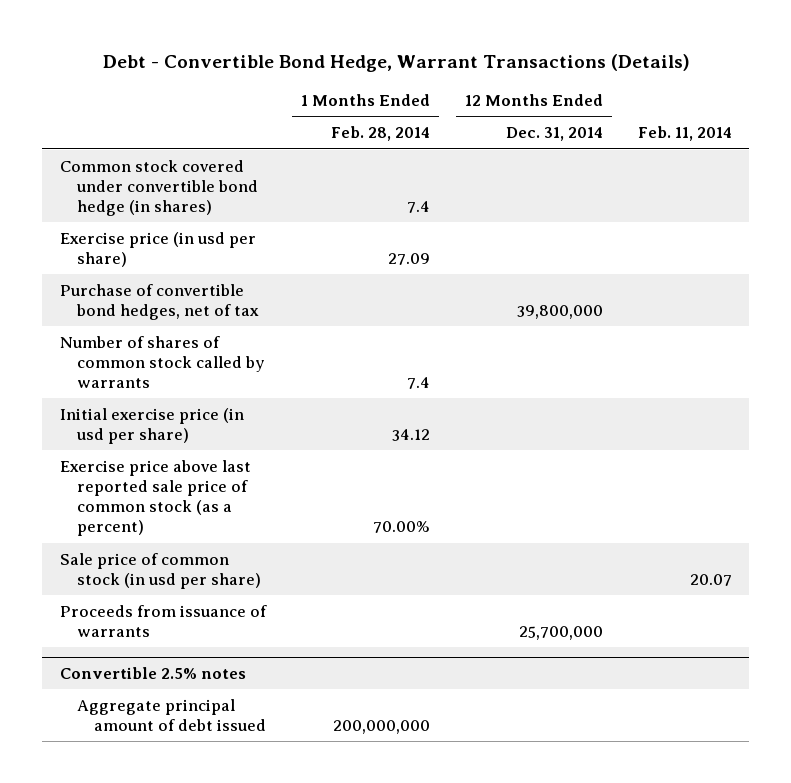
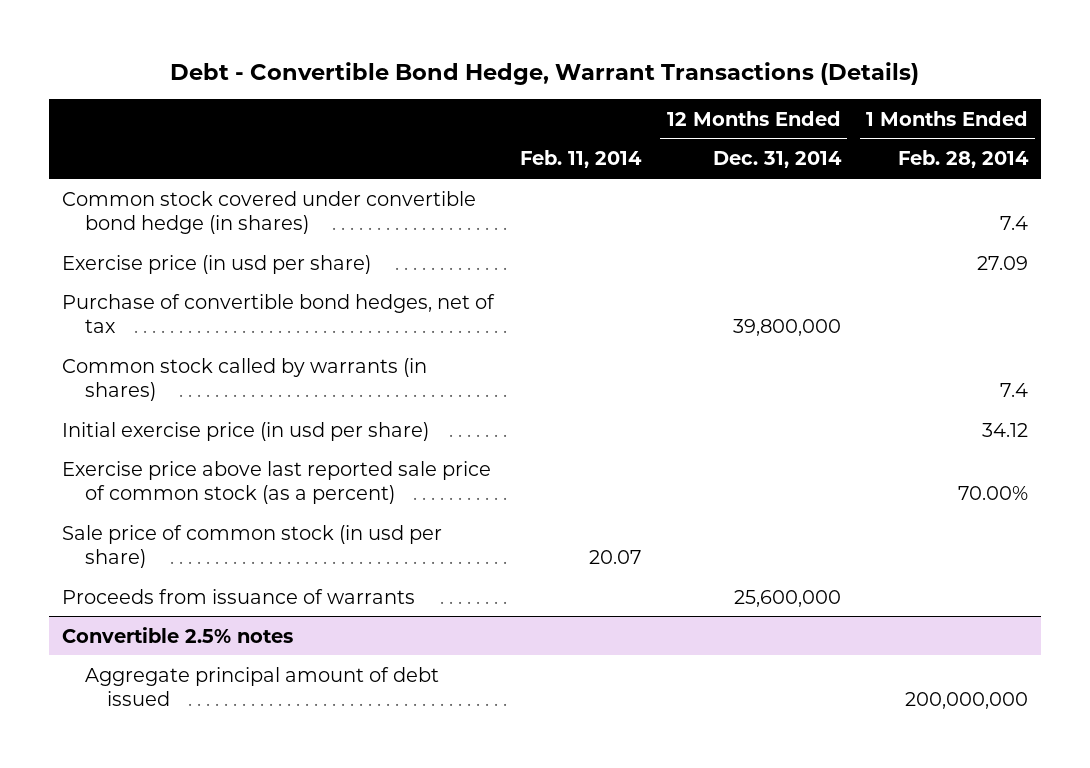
[59,335,265,389] Number of shares of common stock called by warrants -> [62,357,428,402] Common stock called by warrants (in shares)
[518,625,603,640] 25,700,000 -> [733,589,841,607] 25,600,000

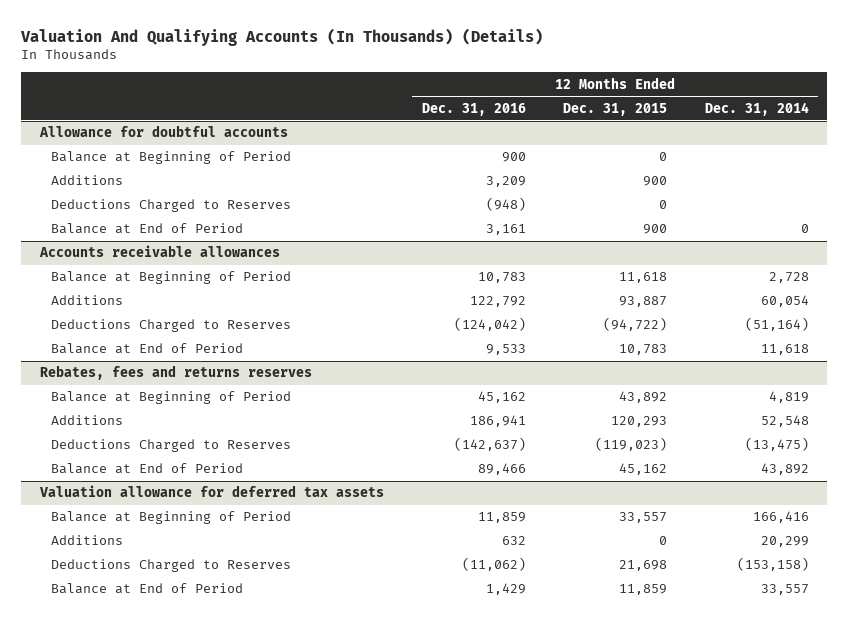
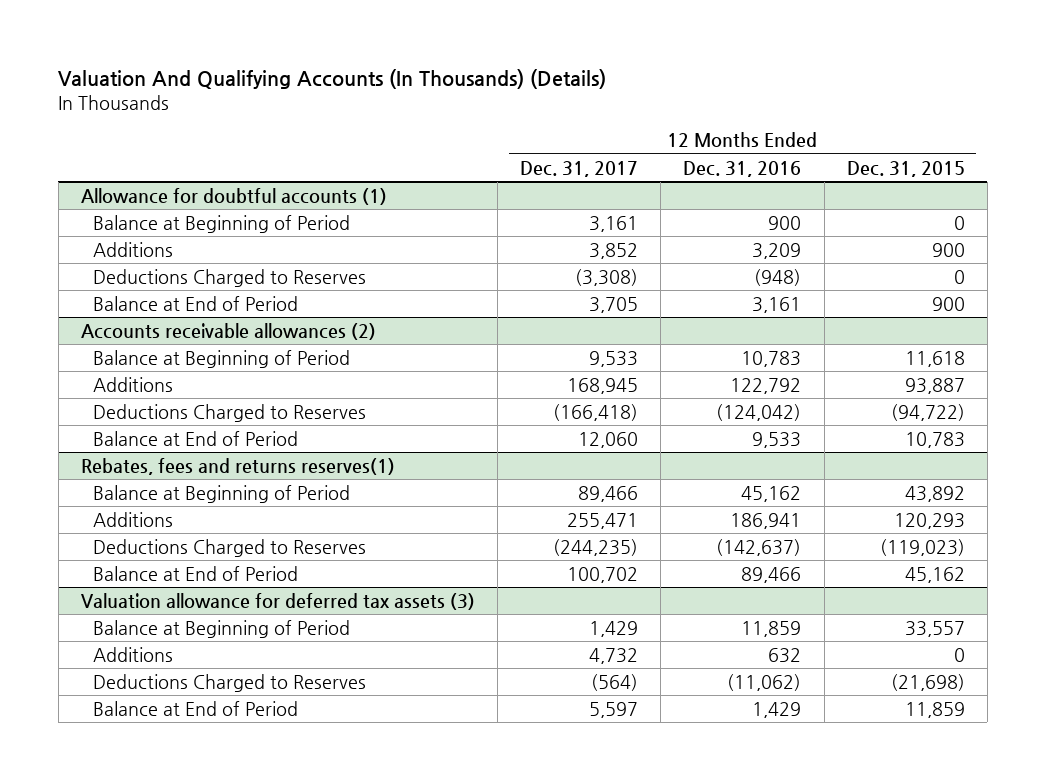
[704,101,809,116] Dec. 31, 2014 -> none
none -> [520,160,639,177] Dec. 31, 2017
[39,125,289,138] Allowance for doubtful accounts -> [80,187,387,205] Allowance for doubtful accounts (1)
[39,245,281,258] Accounts receivable allowances -> [80,322,376,340] Accounts receivable allowances (2)
[40,365,313,381] Rebates, fees and returns reserves -> [80,457,395,475] Rebates, fees and returns reserves(1)
[40,485,385,498] Valuation allowance for deferred tax assets -> [80,592,475,610] Valuation allowance for deferred tax assets (3)
[619,560,668,572] 21,698 -> [890,673,965,691] (21,698)

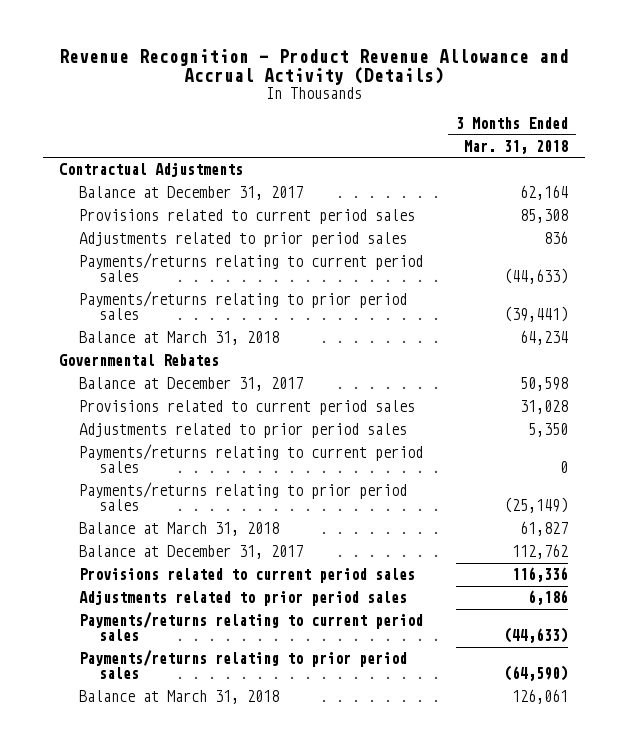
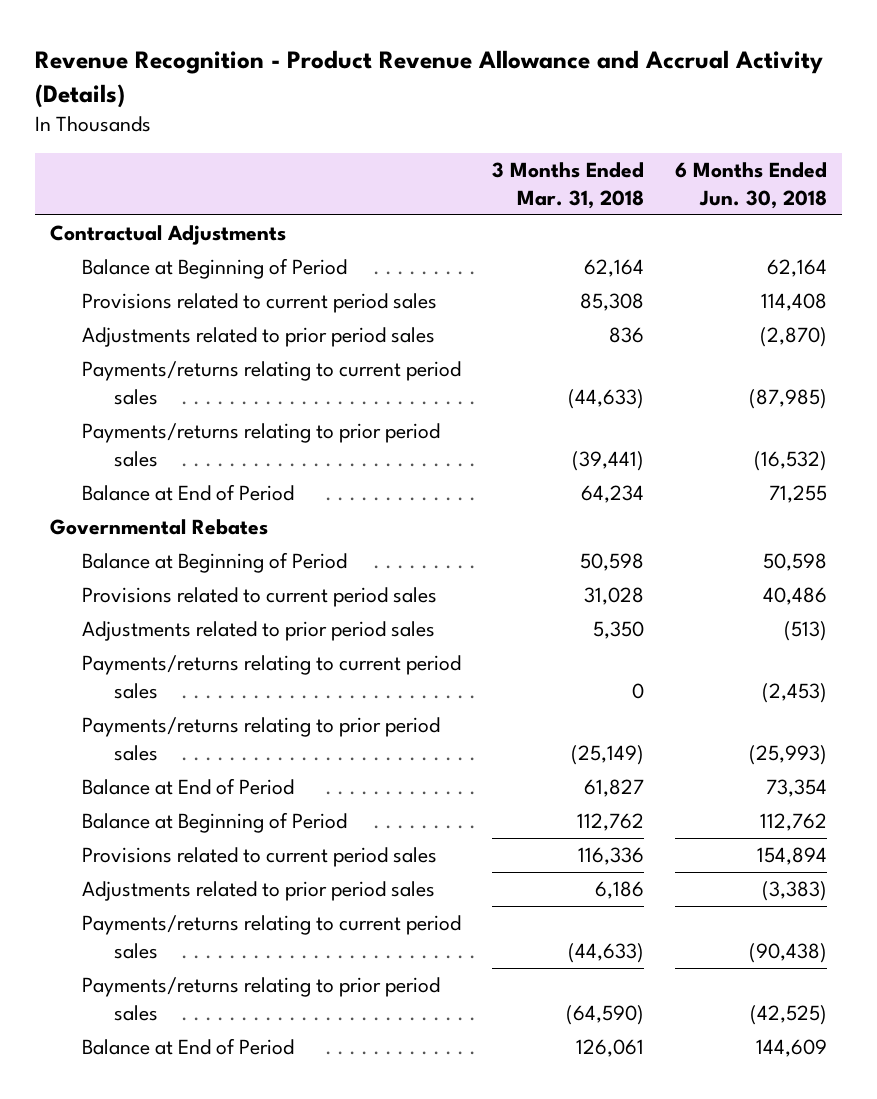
none -> [674,161,827,209] 6 Months Ended Jun. 30, 2018
[78,186,303,201] Balance at December 31, 2017 -> [81,258,347,280] Balance at Beginning of Period
[78,331,279,346] Balance at March 31, 2018 -> [81,484,294,502] Balance at End of Period
[78,377,303,392] Balance at December 31, 2017 -> [81,552,347,574] Balance at Beginning of Period
[78,522,279,537] Balance at March 31, 2018 -> [81,778,294,796] Balance at End of Period
[78,545,303,560] Balance at December 31, 2017 -> [81,812,347,834] Balance at Beginning of Period
[78,690,279,705] Balance at March 31, 2018 -> [81,1038,294,1056] Balance at End of Period

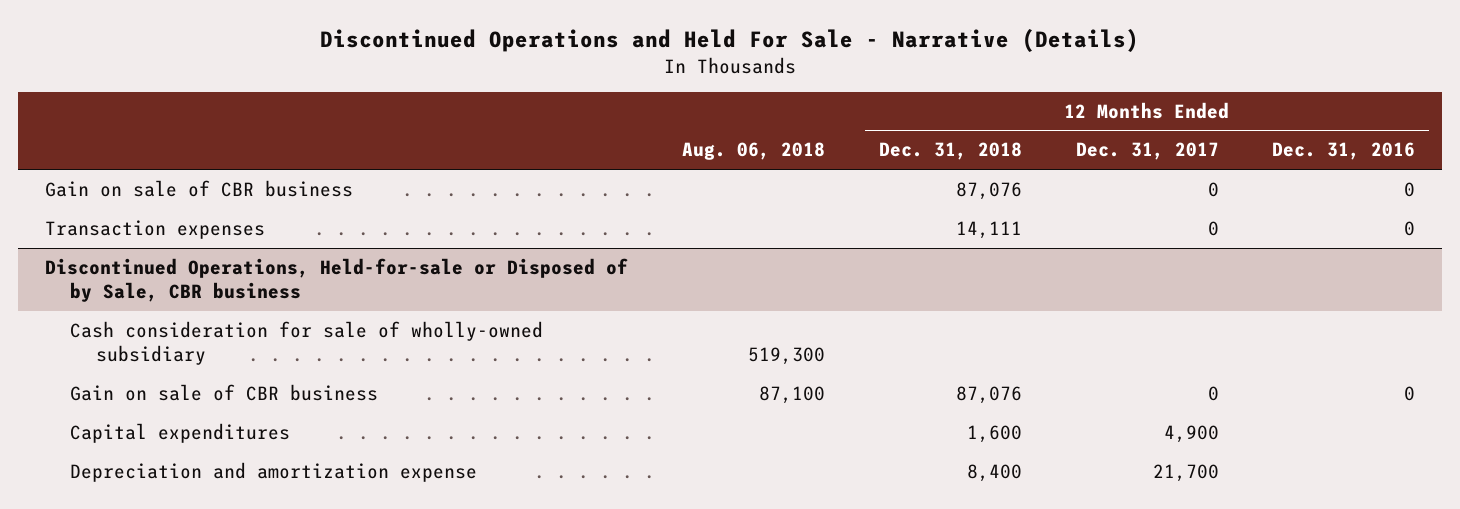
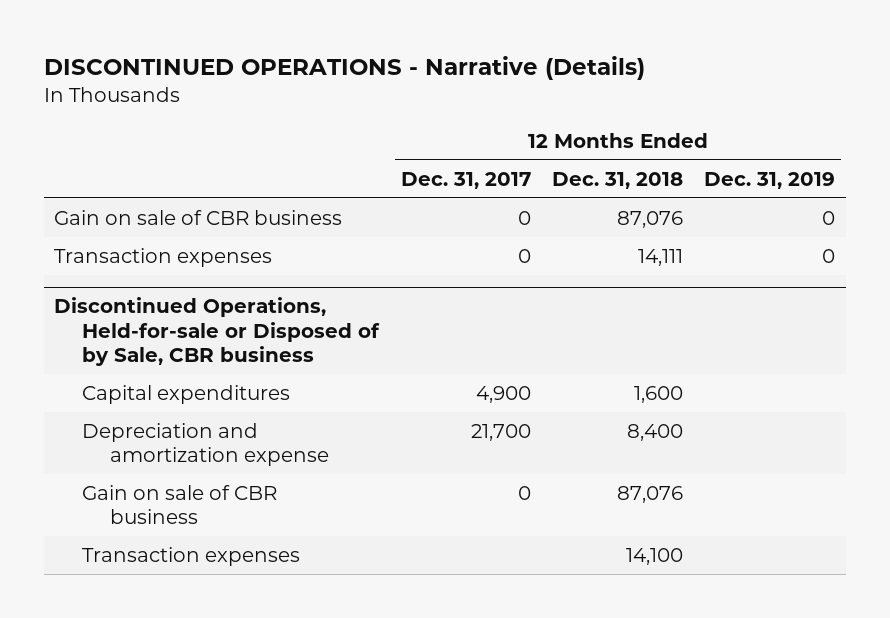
[320,29,1140,53] Discontinued Operations and Held For Sale - Narrative (Details) -> [43,55,645,80] DISCONTINUED OPERATIONS - Narrative (Details)
[681,142,825,161] Aug. 06, 2018 -> none
[1272,142,1416,161] Dec. 31, 2016 -> none
none -> [704,171,836,189] Dec. 31, 2019
[70,320,544,366] Cash consideration for sale of wholly-owned subsidiary -> none
[70,383,379,401] Gain on sale of CBR business -> [82,485,278,525] Gain on sale of CBR business
none -> [82,547,301,567] Transaction expenses

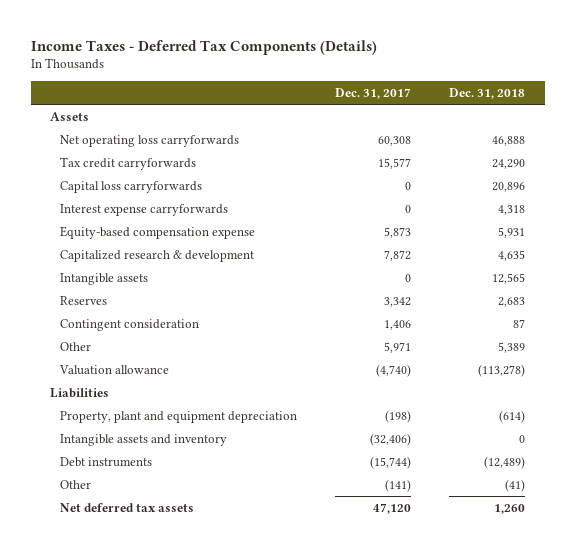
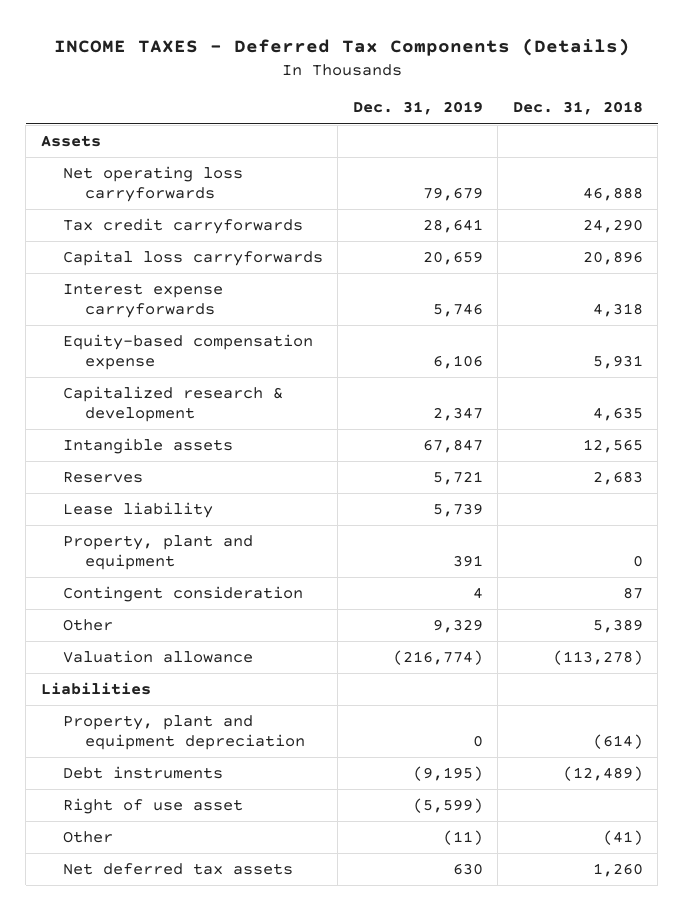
[30,39,377,55] Income Taxes - Deferred Tax Components (Details) -> [53,37,630,56] INCOME TAXES - Deferred Tax Components (Details)
[334,87,411,99] Dec. 31, 2017 -> none
none -> [352,101,483,116] Dec. 31, 2019
none -> [63,502,214,519] Lease liability
none -> [63,535,254,571] Property, plant and equipment
[59,433,227,446] Intangible assets and inventory -> none
none -> [63,798,244,815] Right of use asset

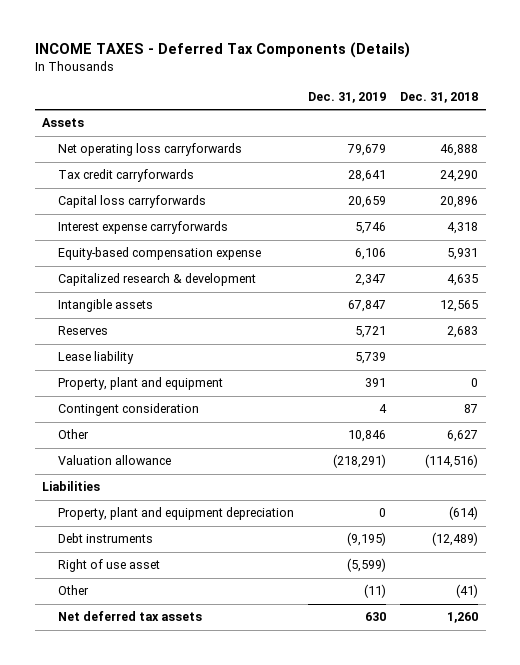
[432,619,483,634] 9,329 -> [348,430,387,443] 10,846
[592,619,643,634] 5,389 -> [447,430,479,443] 6,627
[392,650,483,666] (216,774) -> [333,454,387,469] (218,291)
[552,650,643,666] (113,278) -> [425,454,479,469] (114,516)

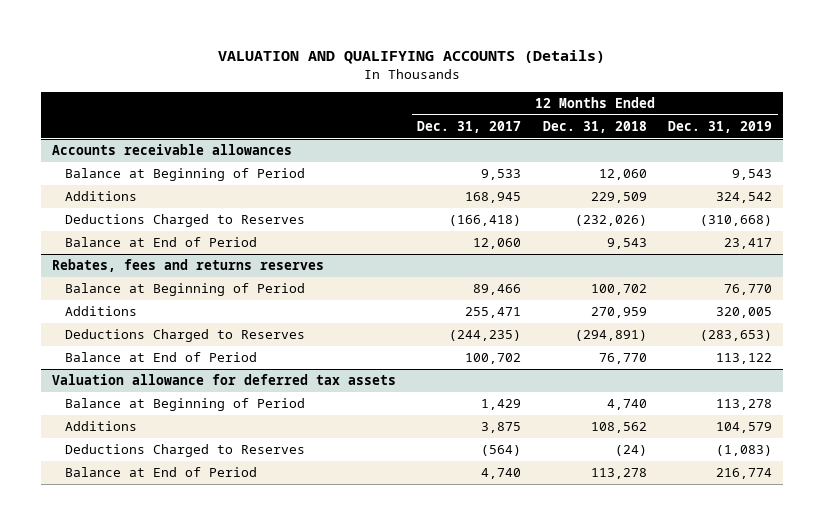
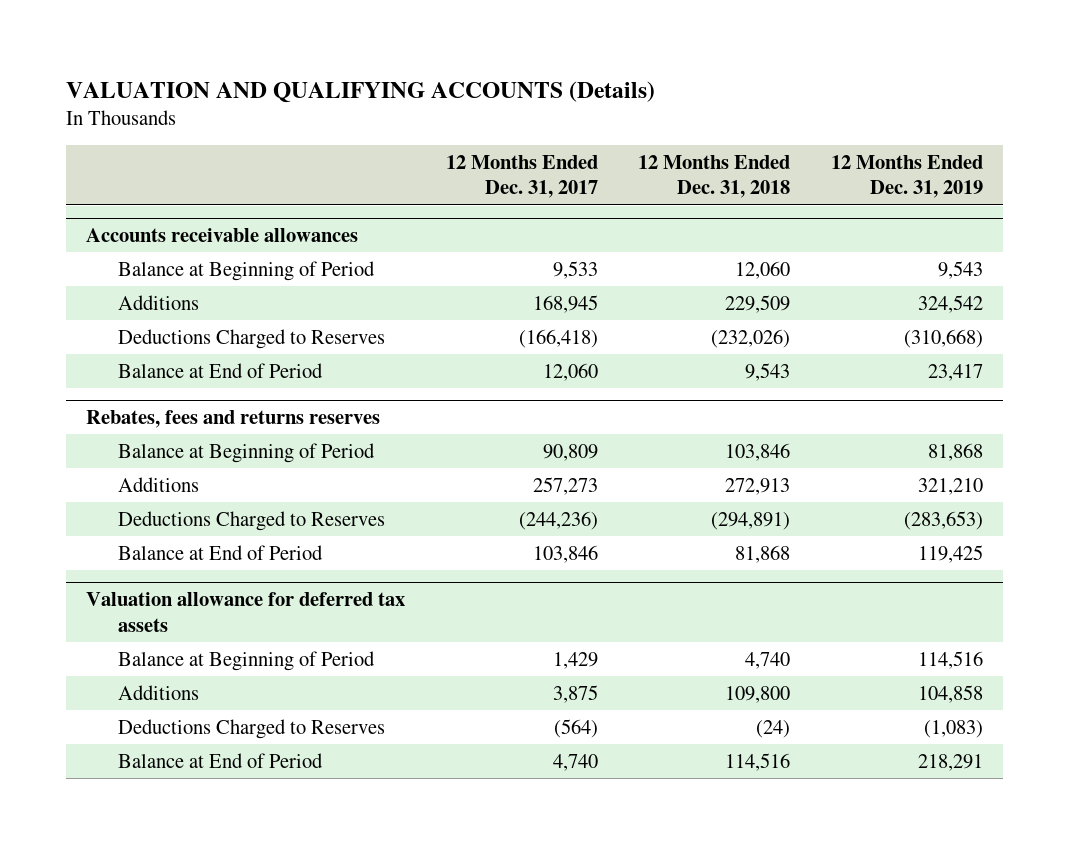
[473,284,522,296] 89,466 -> [542,443,598,461] 90,809
[590,284,647,296] 100,702 -> [725,442,791,461] 103,846
[724,284,773,296] 76,770 -> [927,442,983,461] 81,868
[465,307,522,319] 255,471 -> [532,476,598,495] 257,273
[590,307,647,319] 270,959 -> [725,477,791,495] 272,913
[716,307,773,319] 320,005 -> [917,477,983,495] 321,210
[449,330,522,342] (244,235) -> [518,510,598,530] (244,236)
[465,353,522,365] 100,702 -> [532,544,598,563] 103,846
[598,353,647,365] 76,770 -> [735,544,791,563] 81,868
[716,353,773,365] 113,122 -> [917,544,983,563] 119,425
[716,399,773,411] 113,278 -> [917,650,983,669] 114,516
[590,422,647,434] 108,562 -> [725,685,791,703] 109,800
[716,422,773,434] 104,579 -> [917,684,983,703] 104,858
[590,468,647,480] 113,278 -> [725,752,791,771] 114,516
[716,468,773,480] 216,774 -> [917,753,983,771] 218,291

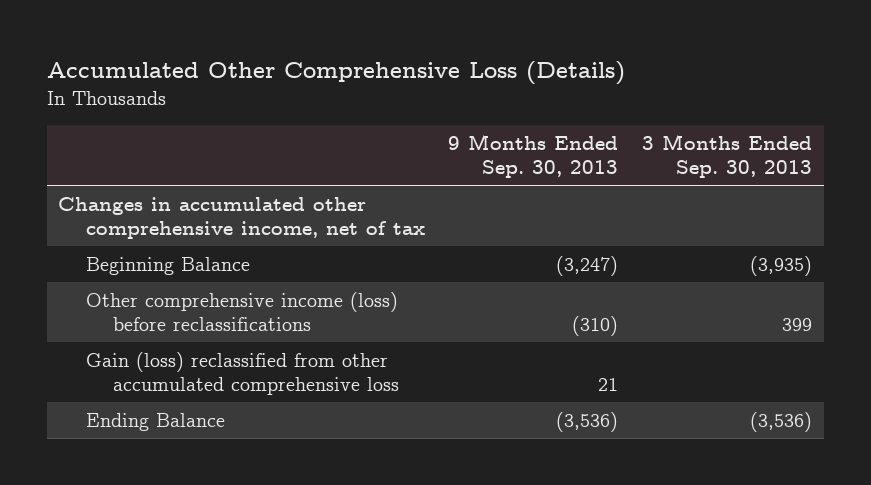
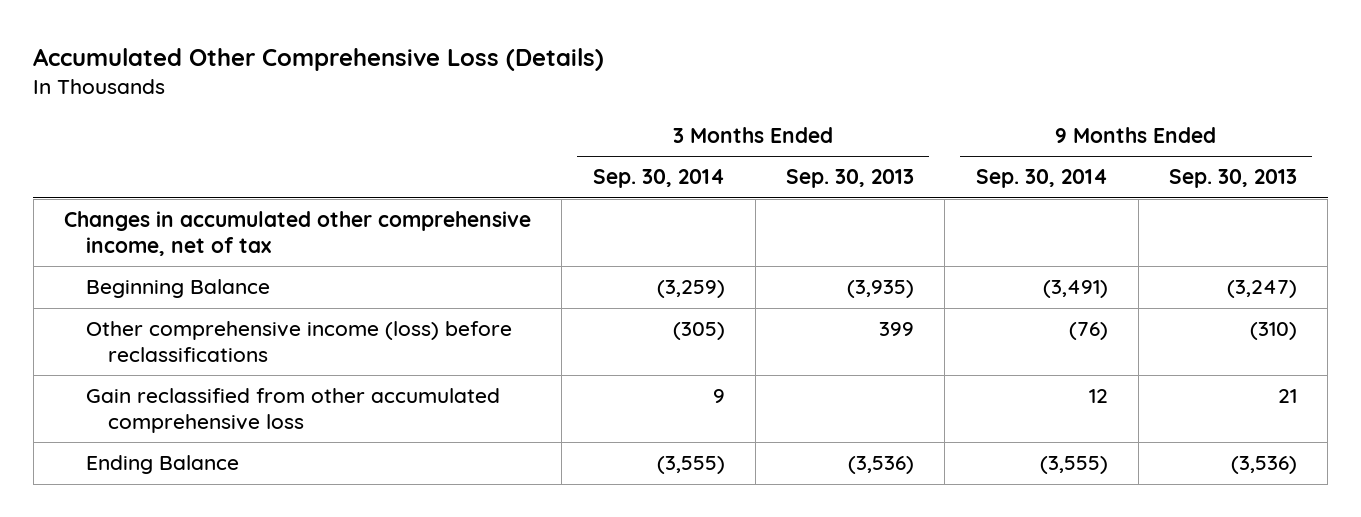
none -> [592,169,725,189] Sep. 30, 2014
none -> [975,169,1108,189] Sep. 30, 2014
[85,351,400,396] Gain (loss) reclassified from other accumulated comprehensive loss -> [85,388,500,433] Gain reclassified from other accumulated comprehensive loss

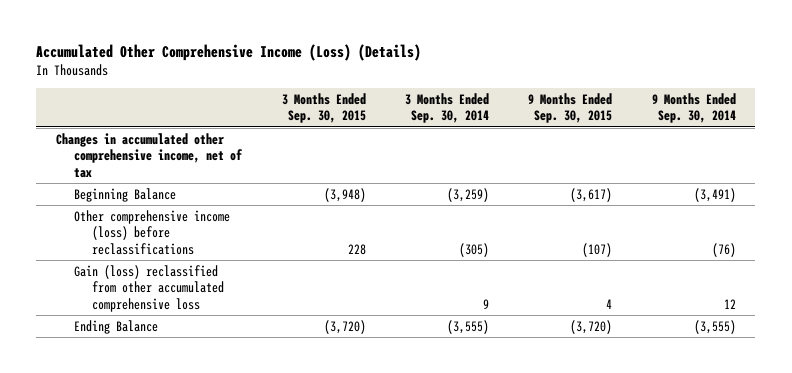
[33,47,605,71] Accumulated Other Comprehensive Loss (Details) -> [36,43,422,61] Accumulated Other Comprehensive Income (Loss) (Details)
[786,169,915,189] Sep. 30, 2013 -> none
[1169,169,1298,189] Sep. 30, 2013 -> none
none -> [281,92,366,124] 3 Months Ended Sep. 30, 2015
none -> [528,92,613,124] 9 Months Ended Sep. 30, 2015
[85,388,500,433] Gain reclassified from other accumulated comprehensive loss -> [74,264,225,312] Gain (loss) reclassified from other accumulated comprehensive loss

